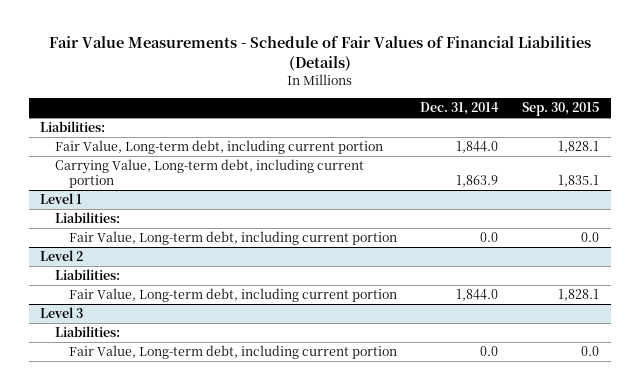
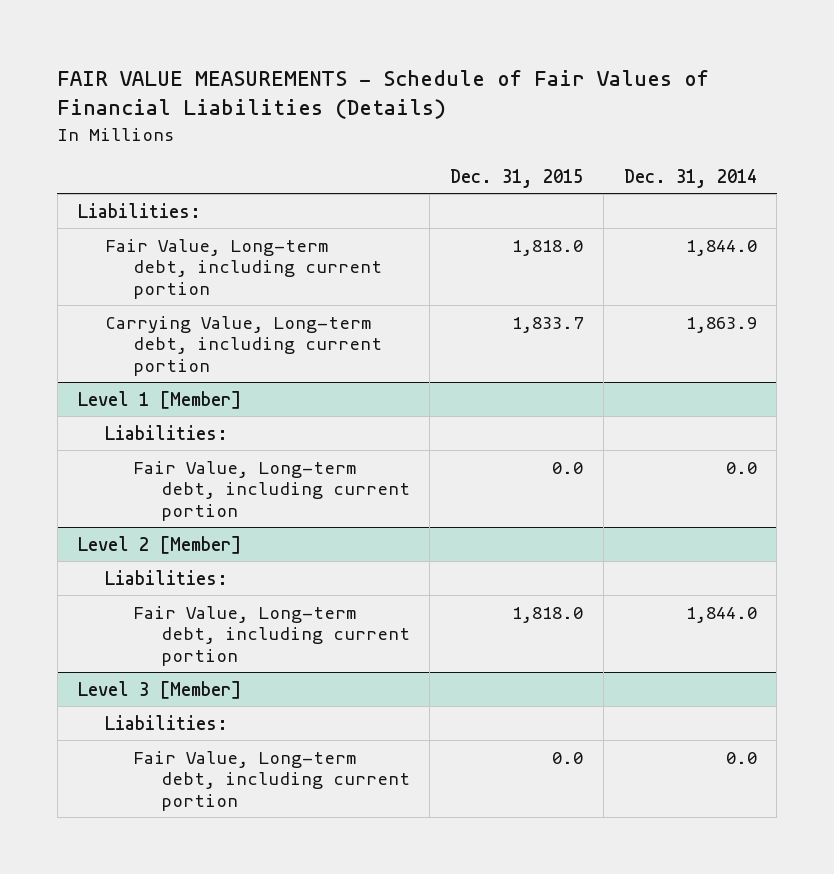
[48,36,591,71] Fair Value Measurements - Schedule of Fair Values of Financial Liabilities (Details) -> [57,70,710,120] FAIR VALUE MEASUREMENTS - Schedule of Fair Values of Financial Liabilities (Details)
[522,102,600,117] Sep. 30, 2015 -> none
none -> [450,168,584,188] Dec. 31, 2015
[40,193,83,205] Level 1 -> [77,390,241,409] Level 1 [Member]
[40,250,84,262] Level 2 -> [77,535,241,554] Level 2 [Member]
[40,307,84,319] Level 3 -> [77,680,241,699] Level 3 [Member]

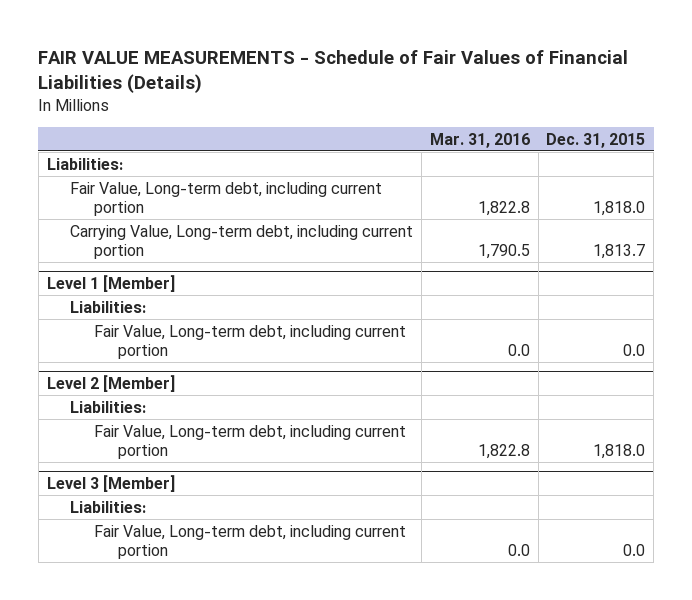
[623,168,757,188] Dec. 31, 2014 -> none
none -> [429,132,530,148] Mar. 31, 2016
[512,316,584,333] 1,833.7 -> [593,244,646,260] 1,813.7

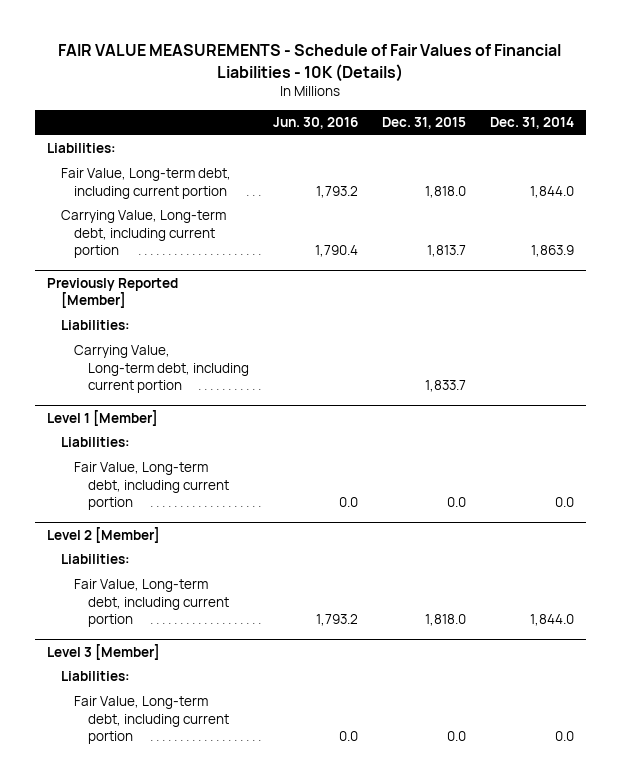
[38,49,629,93] FAIR VALUE MEASUREMENTS - Schedule of Fair Values of Financial Liabilities (Details) -> [58,44,562,82] FAIR VALUE MEASUREMENTS - Schedule of Fair Values of Financial Liabilities - 10K (Details)
[429,132,530,148] Mar. 31, 2016 -> none
none -> [273,117,359,130] Jun. 30, 2016
none -> [489,117,574,130] Dec. 31, 2014
none -> [46,277,178,309] Previously Reported [Member]
none -> [60,320,130,331] Liabilities:
none -> [74,345,250,393] Carrying Value, Long-term debt, including current portion

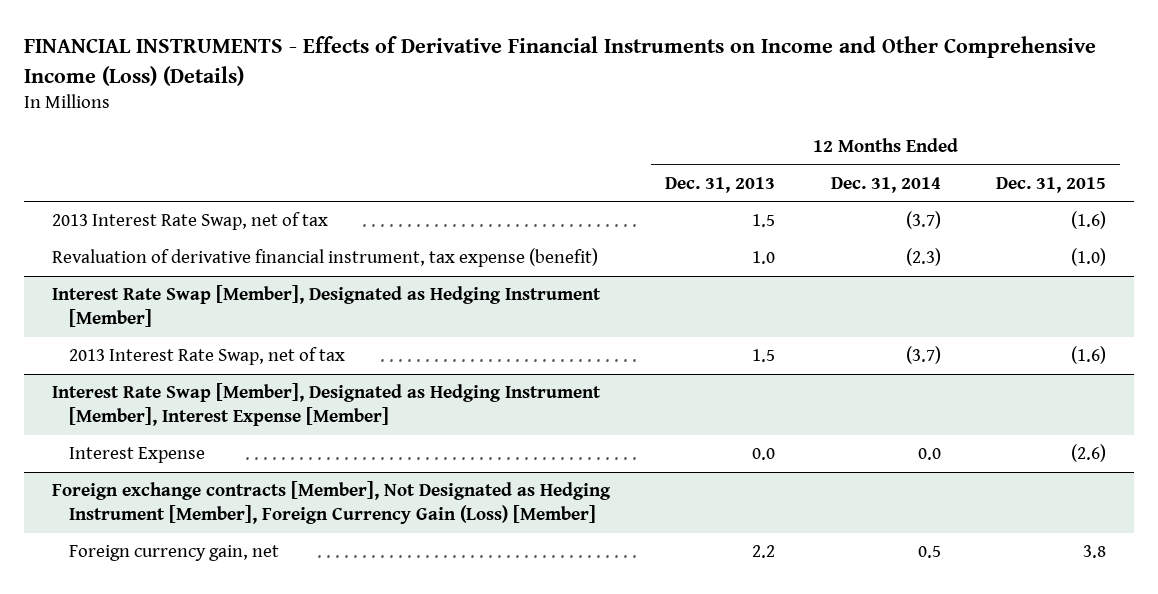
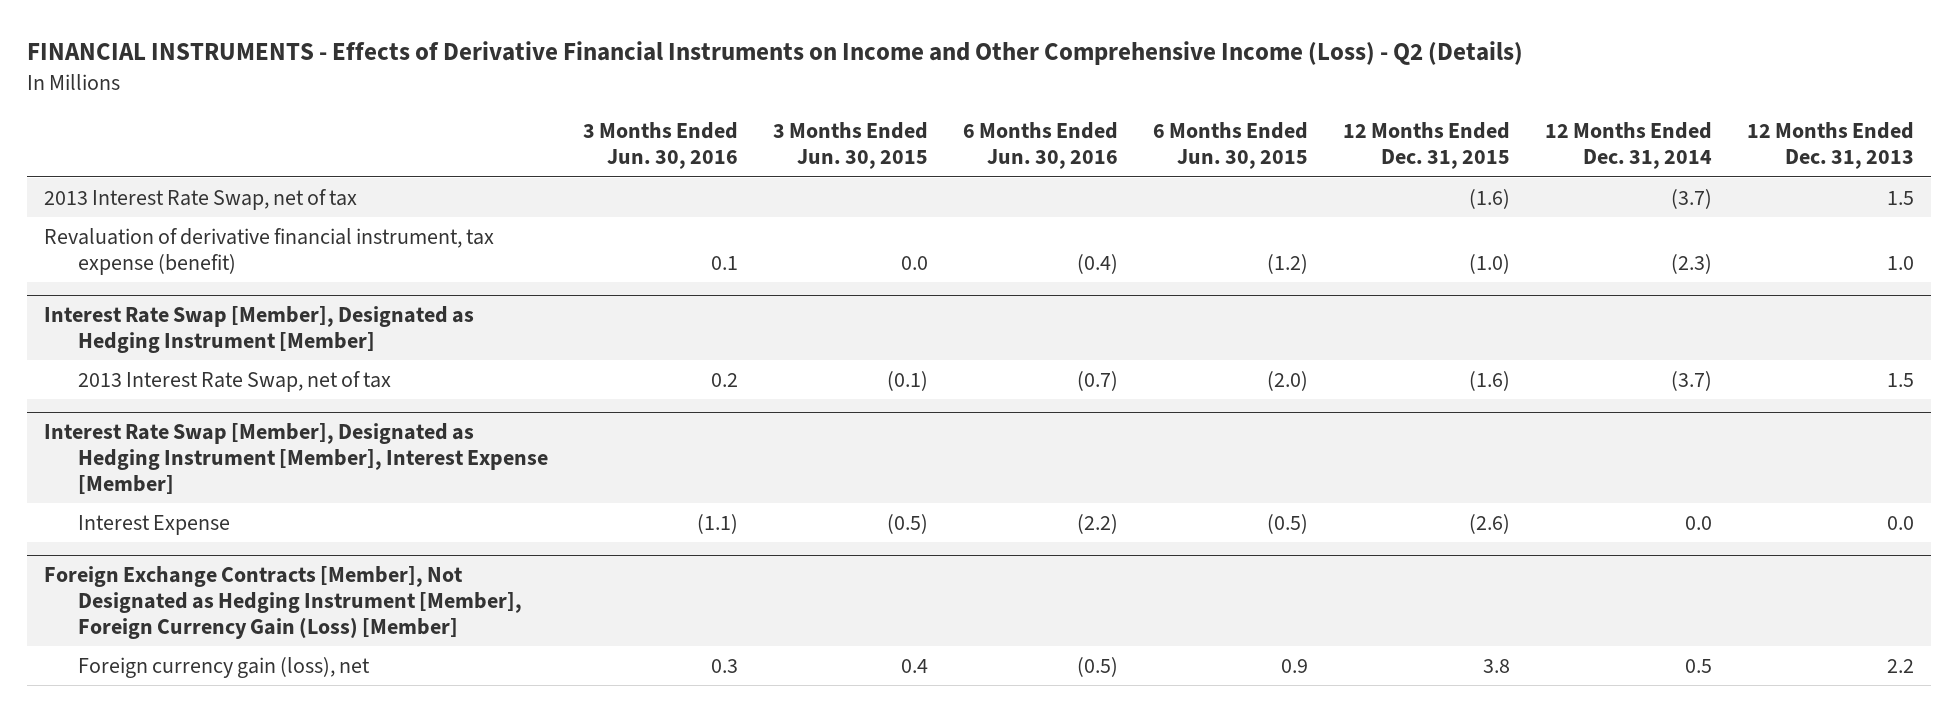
[23,36,1096,86] FINANCIAL INSTRUMENTS - Effects of Derivative Financial Instruments on Income and Other Comprehensive Income (Loss) (Details) -> [26,41,1523,66] FINANCIAL INSTRUMENTS - Effects of Derivative Financial Instruments on Income and Other Comprehensive Income (Loss) - Q2 (Details)
none -> [582,122,738,170] 3 Months Ended Jun. 30, 2016
none -> [772,122,928,170] 3 Months Ended Jun. 30, 2015
none -> [962,122,1118,170] 6 Months Ended Jun. 30, 2016
none -> [1152,122,1308,170] 6 Months Ended Jun. 30, 2015
[51,481,611,525] Foreign exchange contracts [Member], Not Designated as Hedging Instrument [Member], Foreign Currency Gain (Loss) [Member] -> [44,565,522,639] Foreign Exchange Contracts [Member], Not Designated as Hedging Instrument [Member], Foreign Currency Gain (Loss) [Member]
[69,545,280,562] Foreign currency gain, net -> [77,656,370,678] Foreign currency gain (loss), net

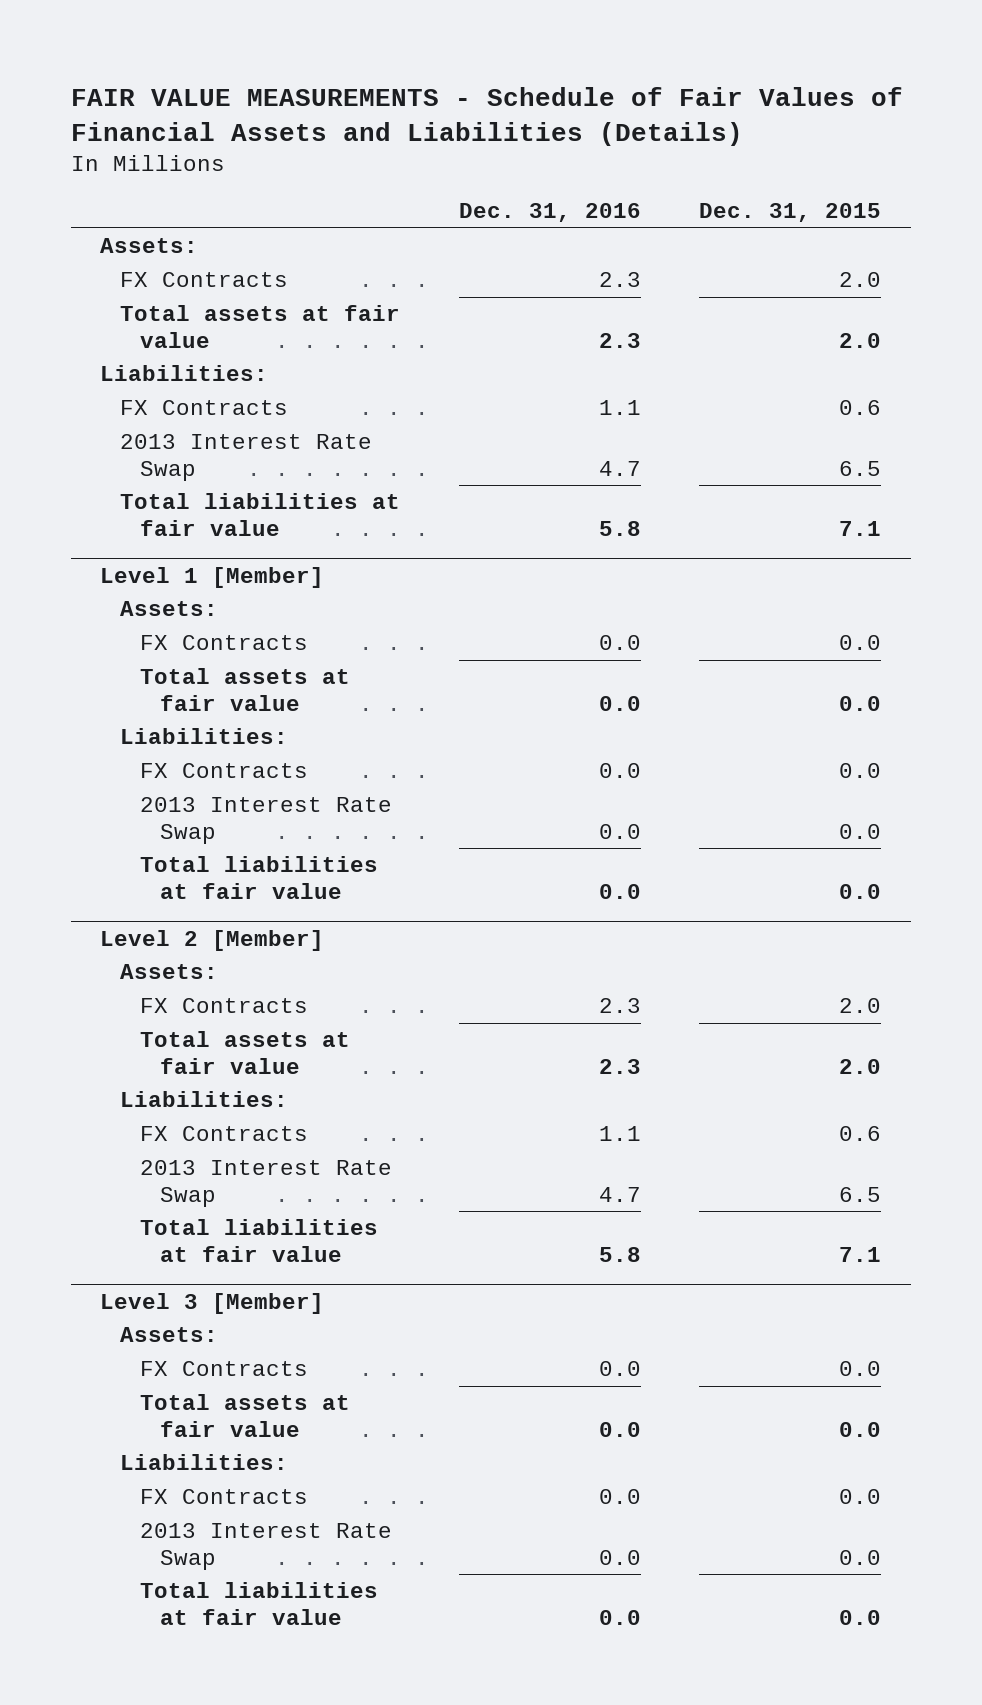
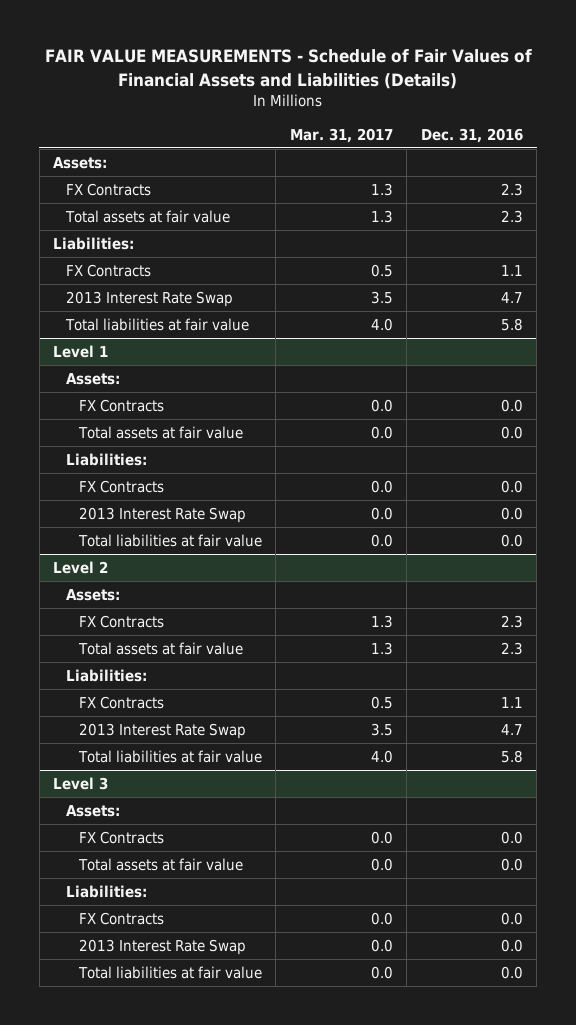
[699,203,882,223] Dec. 31, 2015 -> none
none -> [289,127,393,143] Mar. 31, 2017
[100,566,325,588] Level 1 [Member] -> [53,345,109,359] Level 1
[100,929,325,951] Level 2 [Member] -> [53,561,109,575] Level 2
[100,1292,325,1314] Level 3 [Member] -> [53,777,109,791] Level 3

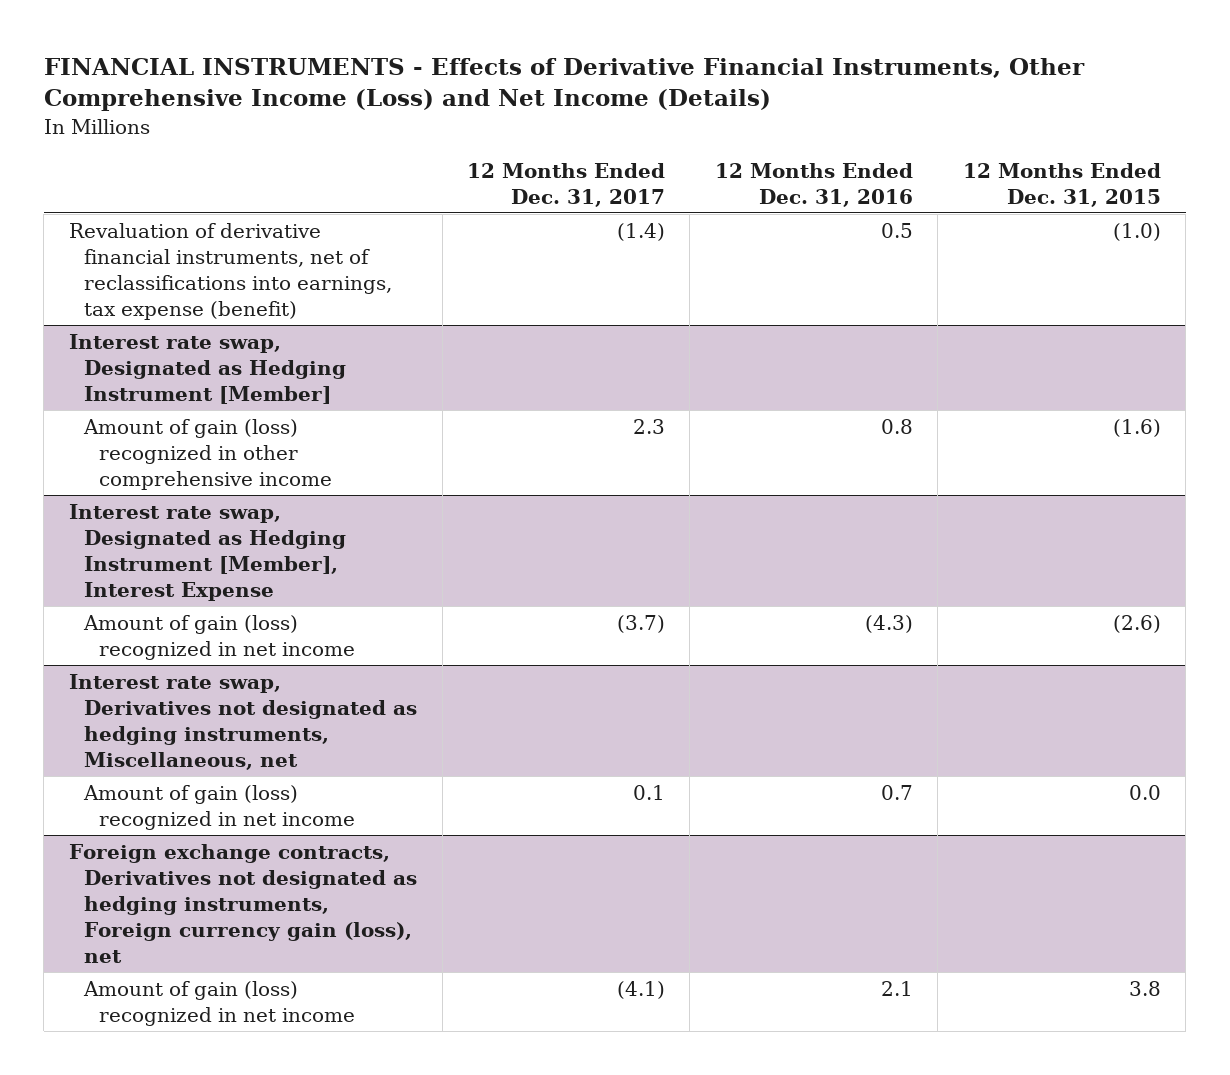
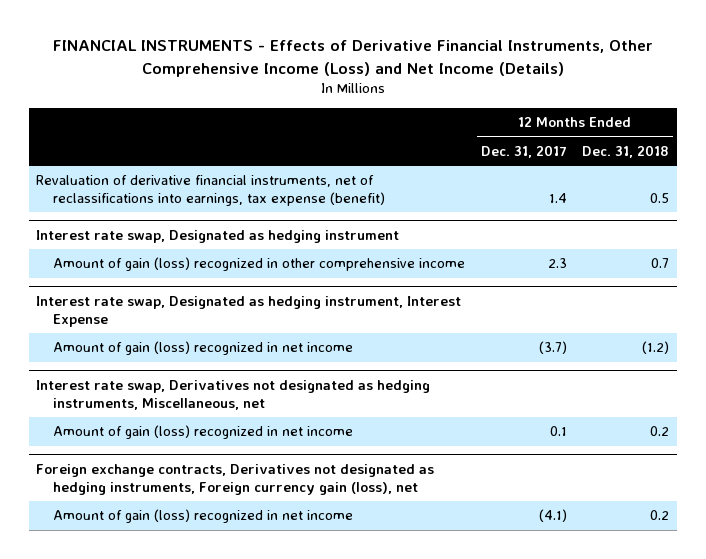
[714,162,913,207] 12 Months Ended Dec. 31, 2016 -> none
[962,162,1161,207] 12 Months Ended Dec. 31, 2015 -> none
none -> [582,144,670,158] Dec. 31, 2018
[617,222,666,241] (1.4) -> [548,192,567,203] 1.4
[68,333,347,404] Interest rate swap, Designated as Hedging Instrument [Member] -> [36,230,400,244] Interest rate swap, Designated as hedging instrument
[68,503,347,601] Interest rate swap, Designated as Hedging Instrument [Member], Interest Expense -> [36,296,462,327] Interest rate swap, Designated as hedging instrument, Interest Expense

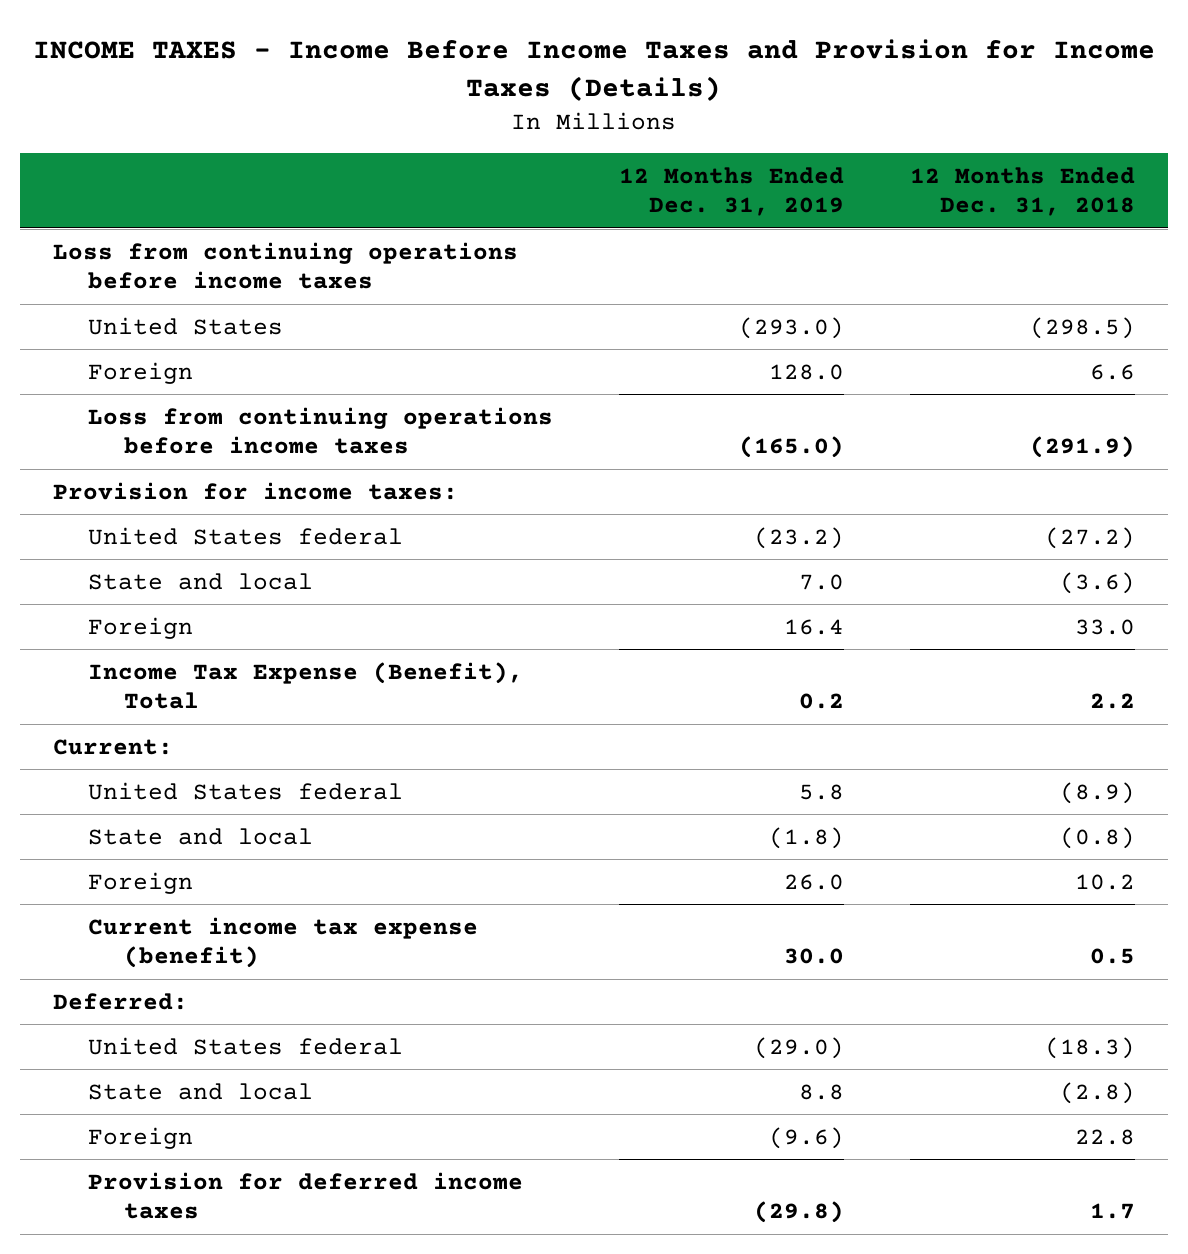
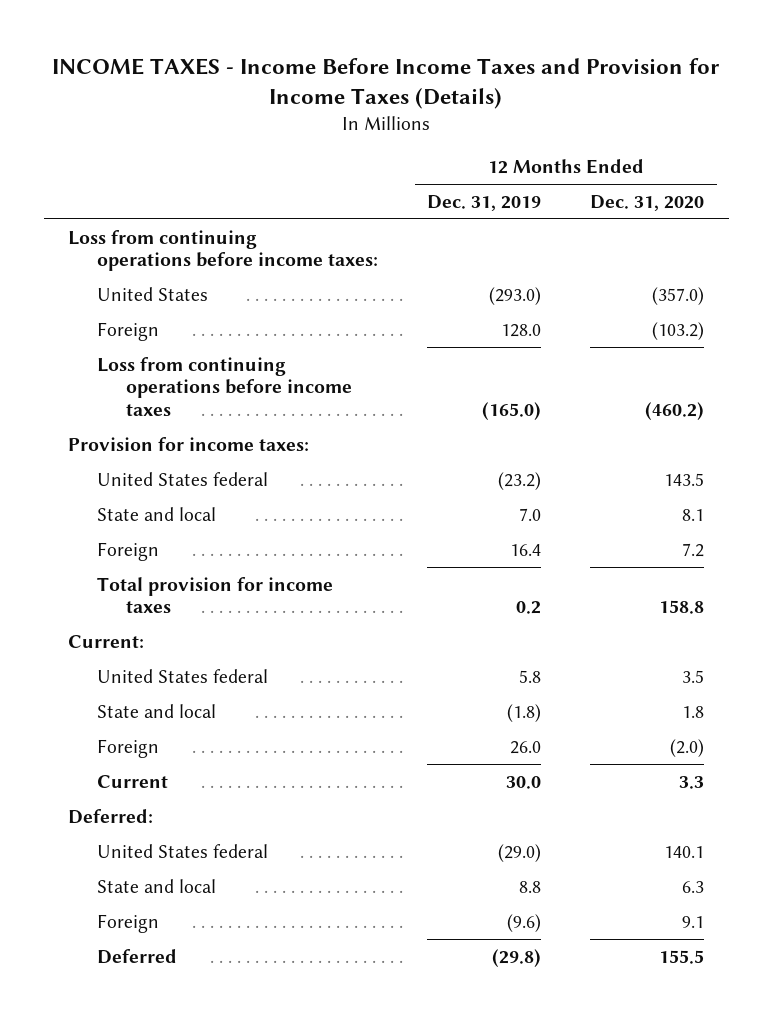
[909,166,1135,217] 12 Months Ended Dec. 31, 2018 -> none
none -> [590,194,705,211] Dec. 31, 2020
[52,241,518,290] Loss from continuing operations before income taxes -> [68,229,379,272] Loss from continuing operations before income taxes:
[88,661,524,710] Income Tax Expense (Benefit), Total -> [97,576,334,614] Total provision for income taxes
[88,916,479,969] Current income tax expense (benefit) -> [97,774,169,788] Current
[88,1171,524,1220] Provision for deferred income taxes -> [97,948,178,964] Deferred

